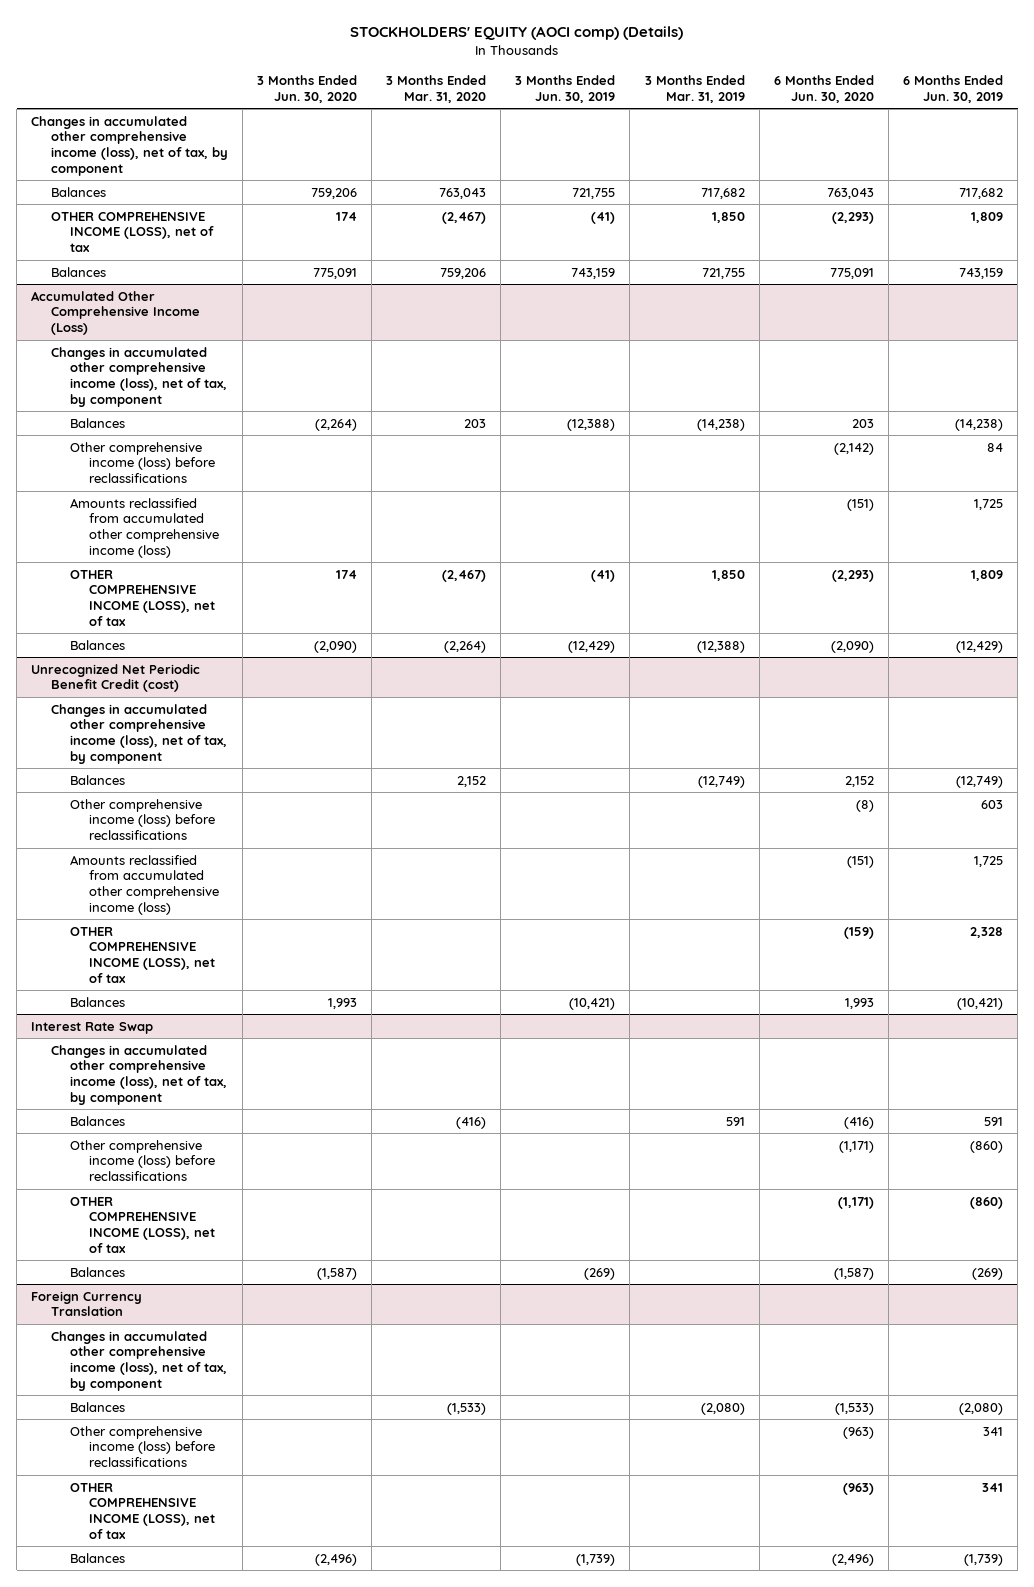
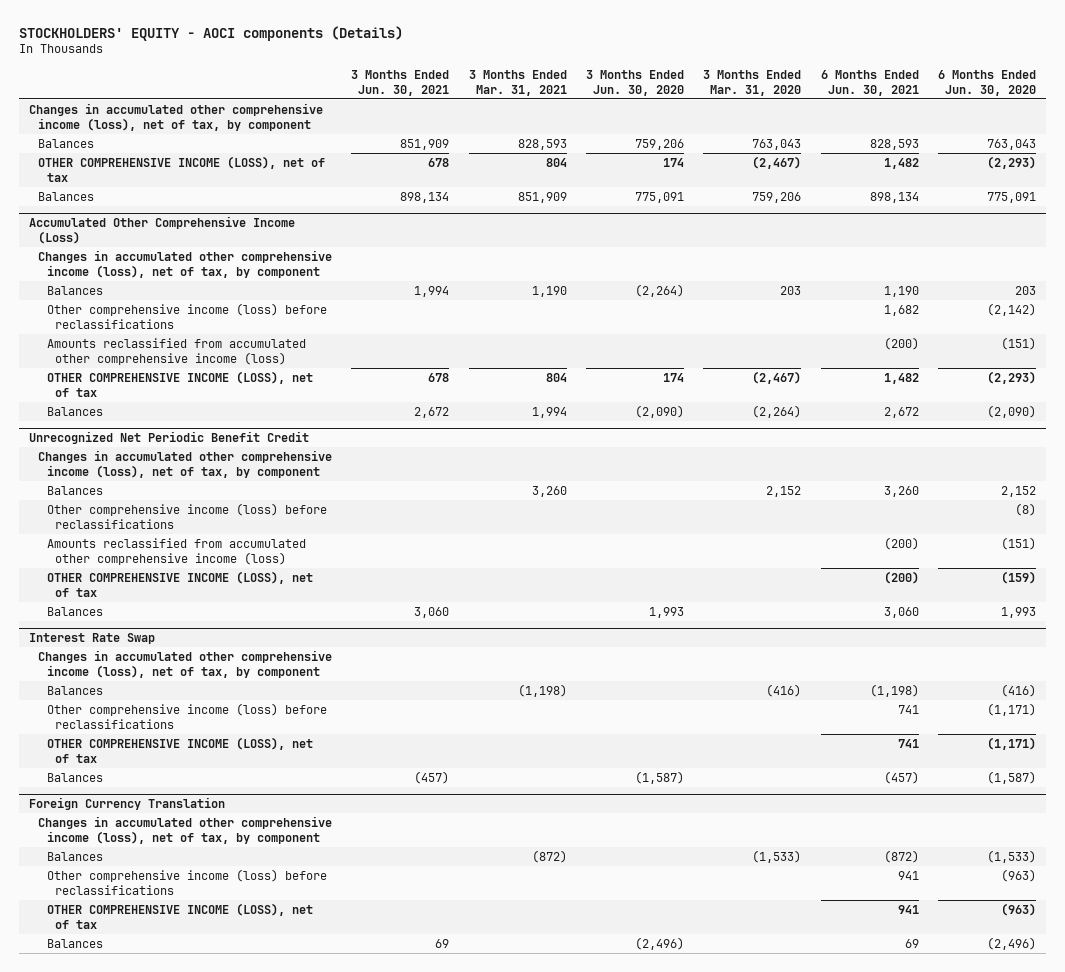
[350,26,684,41] STOCKHOLDERS' EQUITY (AOCI comp) (Details) -> [19,25,404,41] STOCKHOLDERS' EQUITY - AOCI components (Details)
[515,75,616,103] 3 Months Ended Jun. 30, 2019 -> none
[644,75,745,103] 3 Months Ended Mar. 31, 2019 -> none
[903,75,1004,103] 6 Months Ended Jun. 30, 2019 -> none
none -> [351,69,450,96] 3 Months Ended Jun. 30, 2021
none -> [468,69,567,96] 3 Months Ended Mar. 31, 2021
none -> [820,69,919,96] 6 Months Ended Jun. 30, 2021
[31,663,201,693] Unrecognized Net Periodic Benefit Credit (cost) -> [28,431,309,445] Unrecognized Net Periodic Benefit Credit

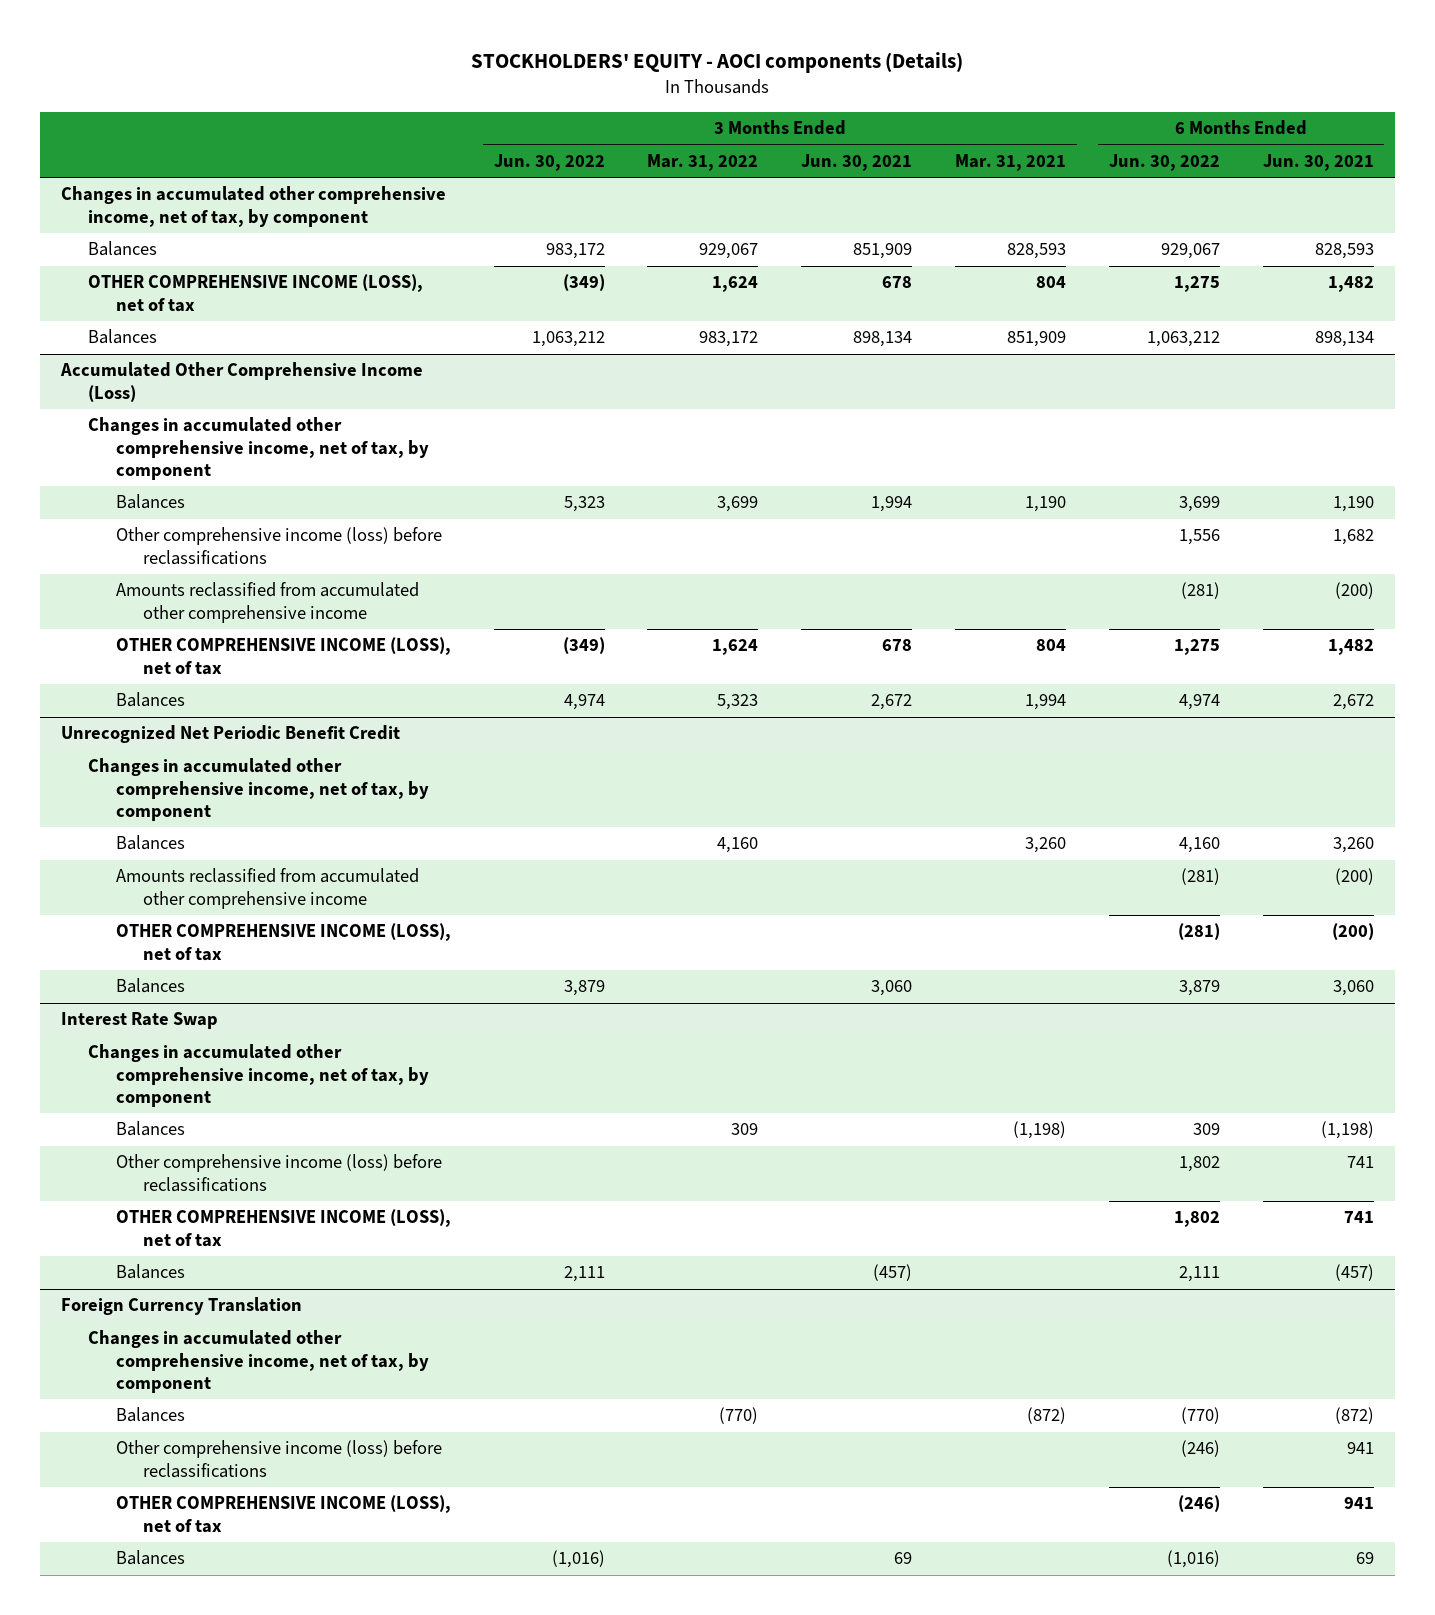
[585,69,684,96] 3 Months Ended Jun. 30, 2020 -> none
[703,69,802,96] 3 Months Ended Mar. 31, 2020 -> none
[938,69,1037,96] 6 Months Ended Jun. 30, 2020 -> none
none -> [493,153,605,171] Jun. 30, 2022
none -> [647,153,759,171] Mar. 31, 2022
none -> [1108,153,1220,171] Jun. 30, 2022
[28,102,323,131] Changes in accumulated other comprehensive income (loss), net of tax, by component -> [60,186,446,227] Changes in accumulated other comprehensive income, net of tax, by component
[37,249,332,278] Changes in accumulated other comprehensive income (loss), net of tax, by component -> [88,417,429,480] Changes in accumulated other comprehensive income, net of tax, by component
[46,337,306,365] Amounts reclassified from accumulated other comprehensive income (loss) -> [115,582,419,623] Amounts reclassified from accumulated other comprehensive income
[37,449,332,478] Changes in accumulated other comprehensive income (loss), net of tax, by component -> [88,758,429,821] Changes in accumulated other comprehensive income, net of tax, by component
[46,502,327,529] Other comprehensive income (loss) before reclassifications -> none
[46,537,306,565] Amounts reclassified from accumulated other comprehensive income (loss) -> [115,868,419,909] Amounts reclassified from accumulated other comprehensive income
[37,649,332,678] Changes in accumulated other comprehensive income (loss), net of tax, by component -> [88,1044,429,1107] Changes in accumulated other comprehensive income, net of tax, by component
[37,815,332,844] Changes in accumulated other comprehensive income (loss), net of tax, by component -> [88,1330,429,1393] Changes in accumulated other comprehensive income, net of tax, by component

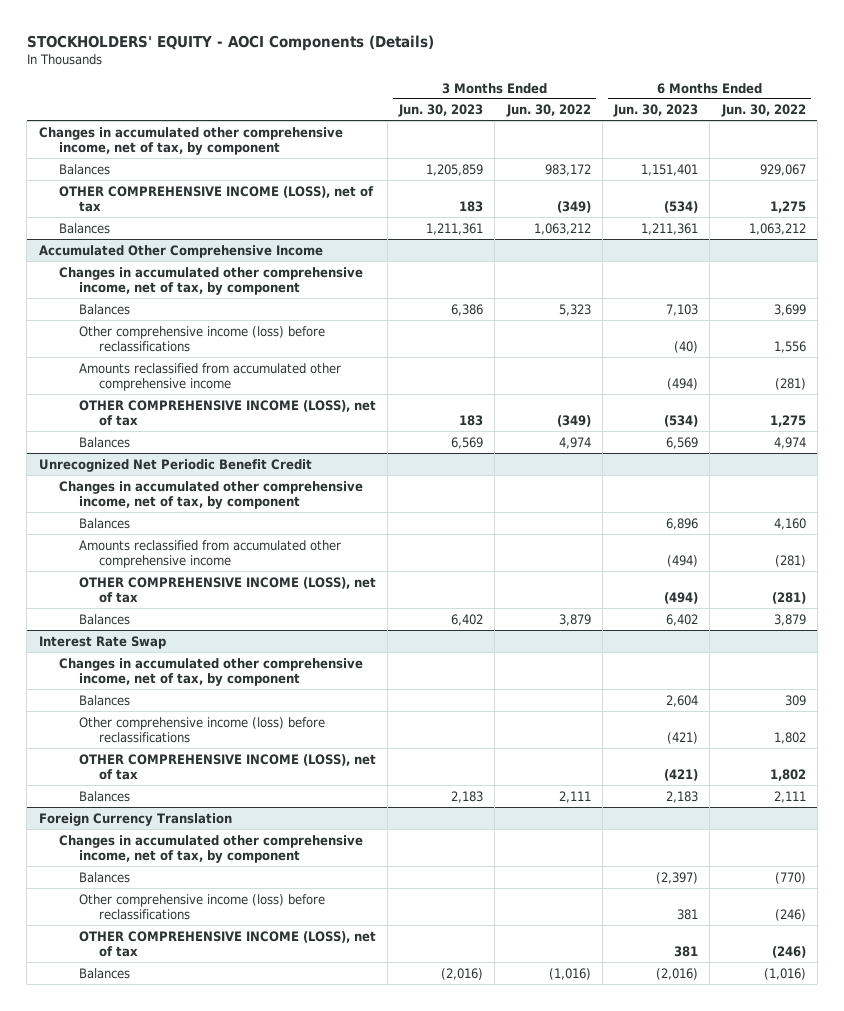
[471,52,964,74] STOCKHOLDERS' EQUITY - AOCI components (Details) -> [26,34,434,51] STOCKHOLDERS' EQUITY - AOCI Components (Details)
[647,153,759,171] Mar. 31, 2022 -> none
[801,153,913,171] Jun. 30, 2021 -> none
[954,153,1066,171] Mar. 31, 2021 -> none
[1262,153,1374,171] Jun. 30, 2021 -> none
none -> [398,104,484,118] Jun. 30, 2023
none -> [613,104,699,118] Jun. 30, 2023
[59,362,423,402] Accumulated Other Comprehensive Income (Loss) -> [38,244,323,258] Accumulated Other Comprehensive Income

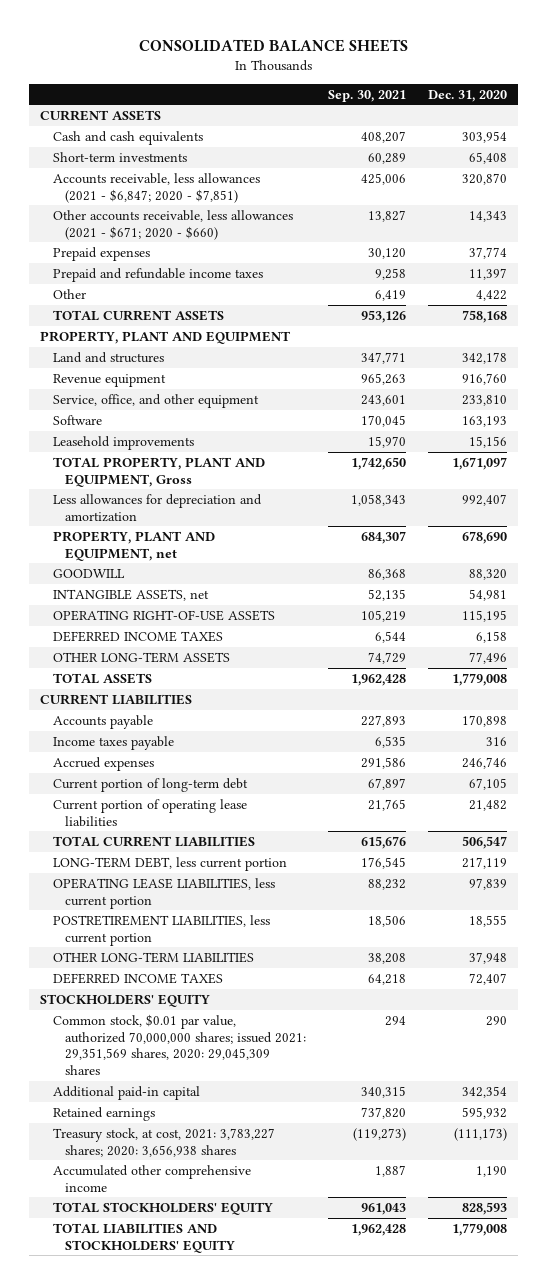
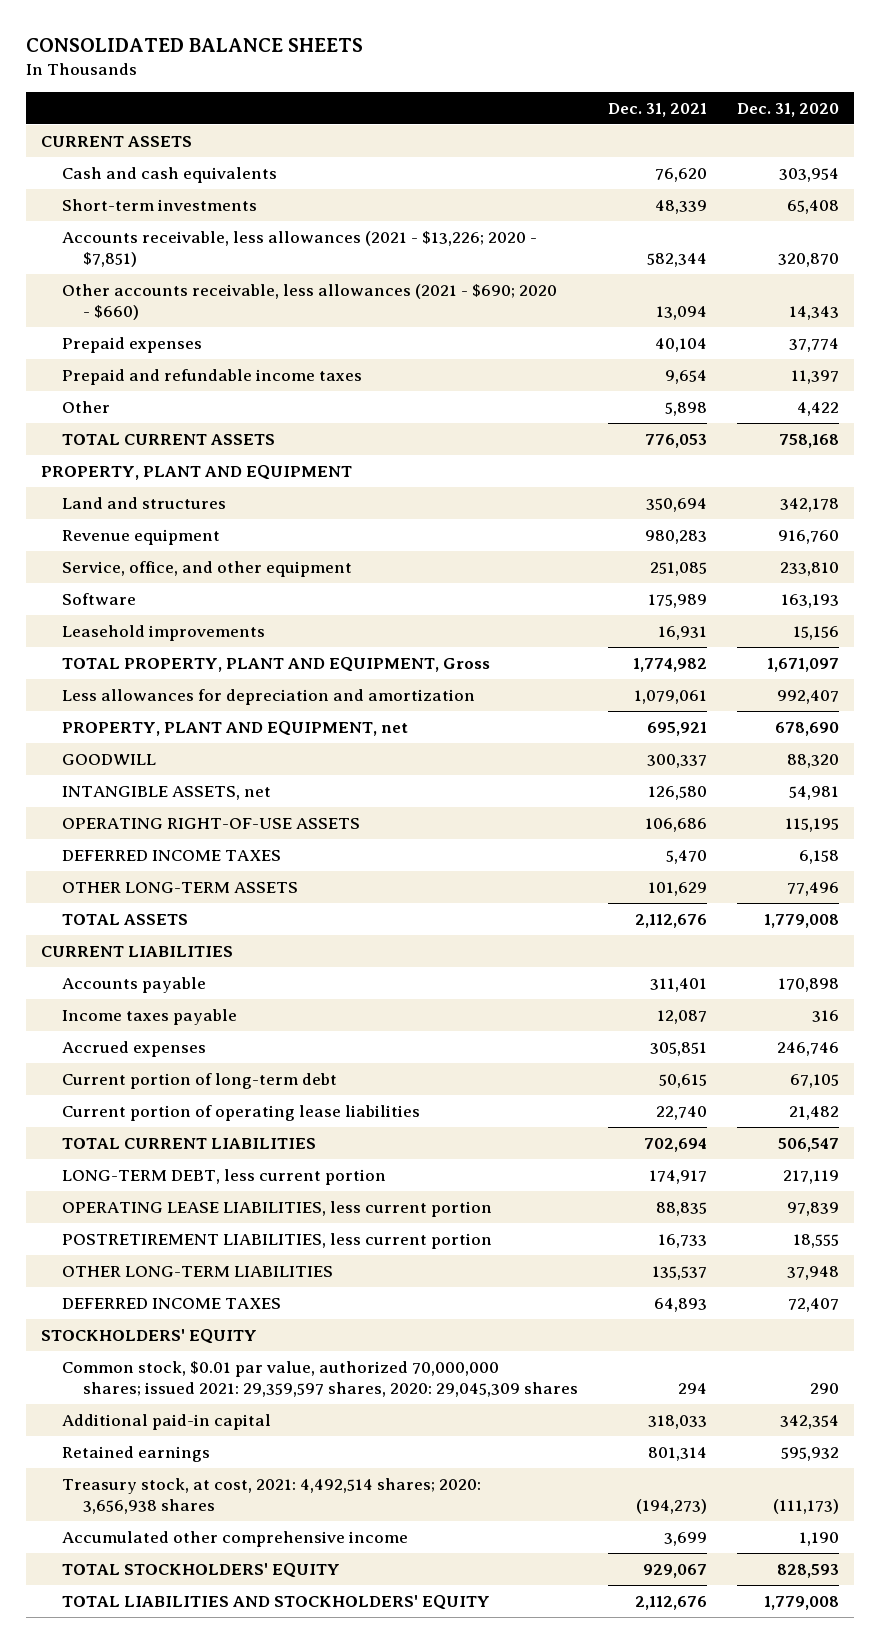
[328,89,407,102] Sep. 30, 2021 -> none
none -> [607,102,707,117] Dec. 31, 2021
[52,172,260,203] Accounts receivable, less allowances (2021 - $6,847; 2020 - $7,851) -> [61,230,537,268] Accounts receivable, less allowances (2021 - $13,226; 2020 - $7,851)
[52,209,293,240] Other accounts receivable, less allowances (2021 - $671; 2020 - $660) -> [61,283,557,321] Other accounts receivable, less allowances (2021 - $690; 2020 - $660)
[52,1013,307,1076] Common stock, $0.01 par value, authorized 70,000,000 shares; issued 2021: 29,351,569 shares, 2020: 29,045,309 shares -> [61,1360,578,1398] Common stock, $0.01 par value, authorized 70,000,000 shares; issued 2021: 29,359,597 shares, 2020: 29,045,309 shares
[52,1127,275,1157] Treasury stock, at cost, 2021: 3,783,227 shares; 2020: 3,656,938 shares -> [61,1477,481,1515] Treasury stock, at cost, 2021: 4,492,514 shares; 2020: 3,656,938 shares

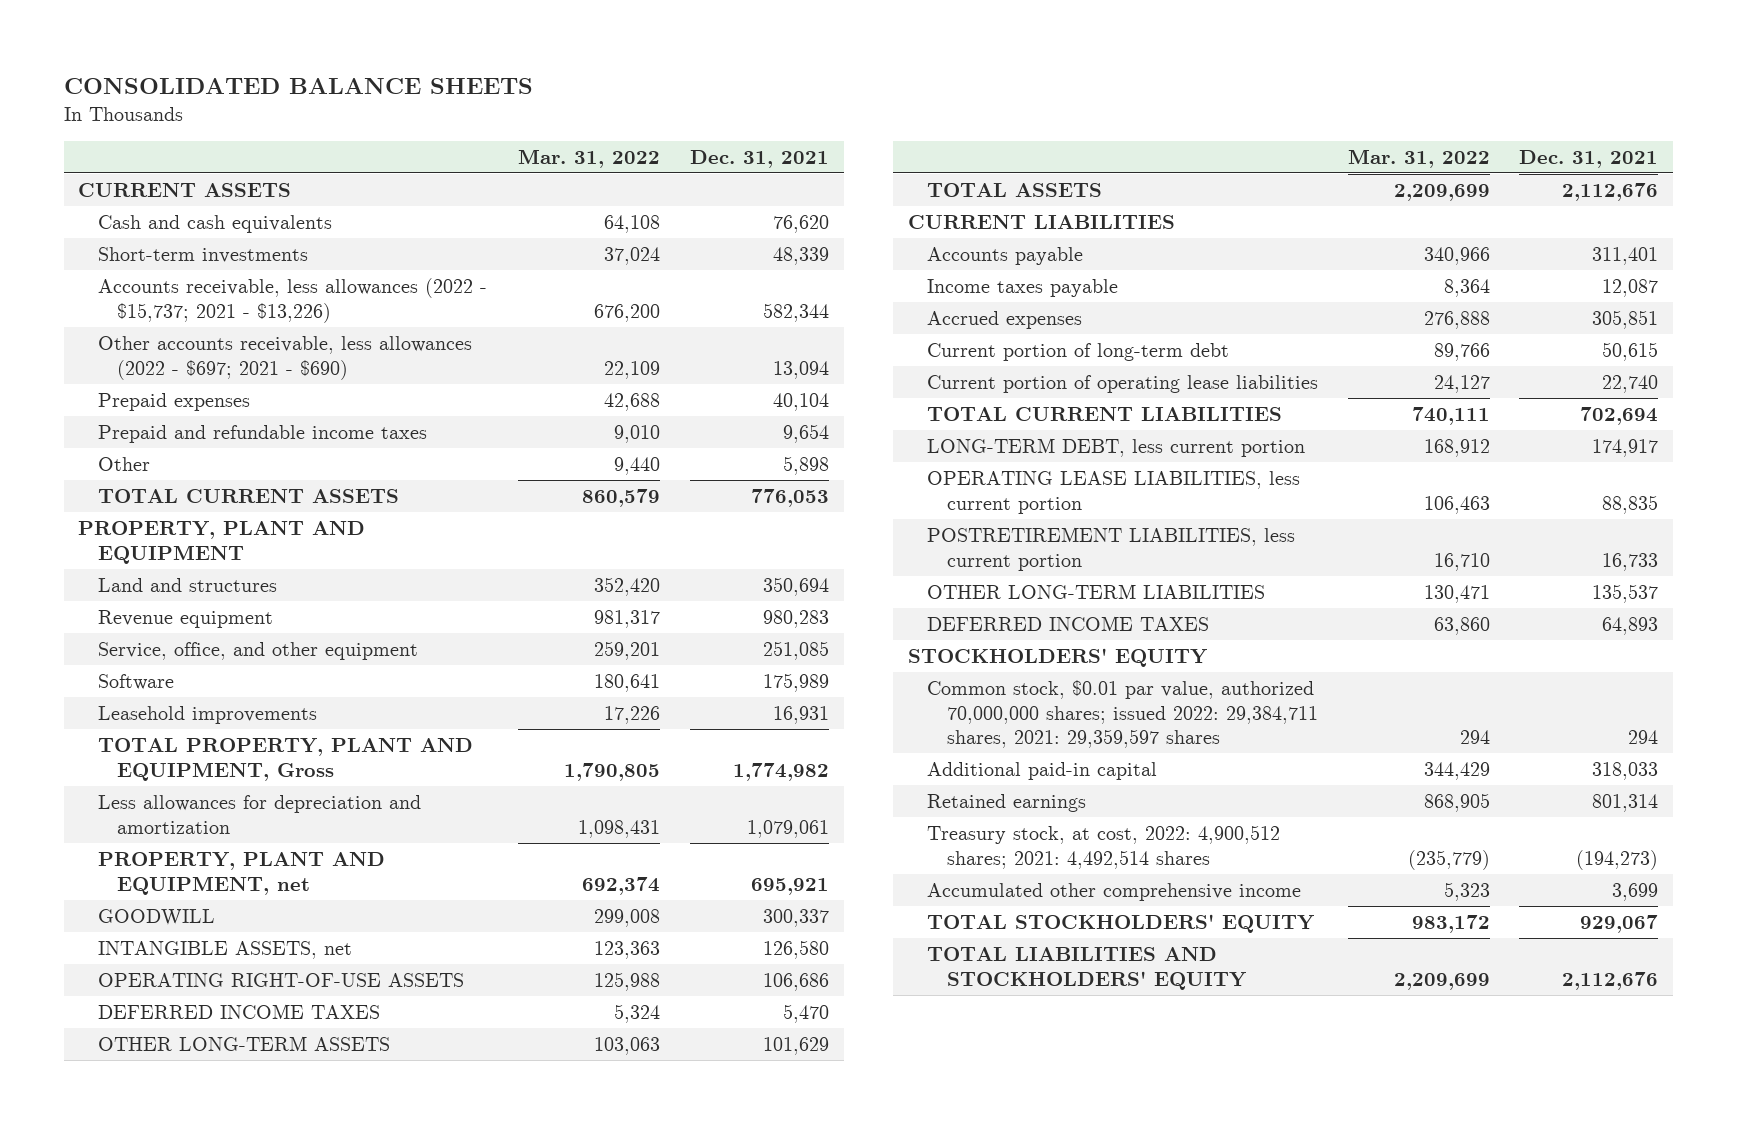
[736,102,839,117] Dec. 31, 2020 -> none
none -> [518,148,661,168] Mar. 31, 2022
[61,230,537,268] Accounts receivable, less allowances (2021 - $13,226; 2020 - $7,851) -> [97,277,487,323] Accounts receivable, less allowances (2022 - $15,737; 2021 - $13,226)
[61,283,557,321] Other accounts receivable, less allowances (2021 - $690; 2020 - $660) -> [97,335,472,380] Other accounts receivable, less allowances (2022 - $697; 2021 - $690)
[61,1360,578,1398] Common stock, $0.01 par value, authorized 70,000,000 shares; issued 2021: 29,359,597 shares, 2020: 29,045,309 shares -> [927,679,1318,749] Common stock, $0.01 par value, authorized 70,000,000 shares; issued 2022: 29,384,711 shares, 2021: 29,359,597 shares
[61,1477,481,1515] Treasury stock, at cost, 2021: 4,492,514 shares; 2020: 3,656,938 shares -> [927,824,1281,869] Treasury stock, at cost, 2022: 4,900,512 shares; 2021: 4,492,514 shares

